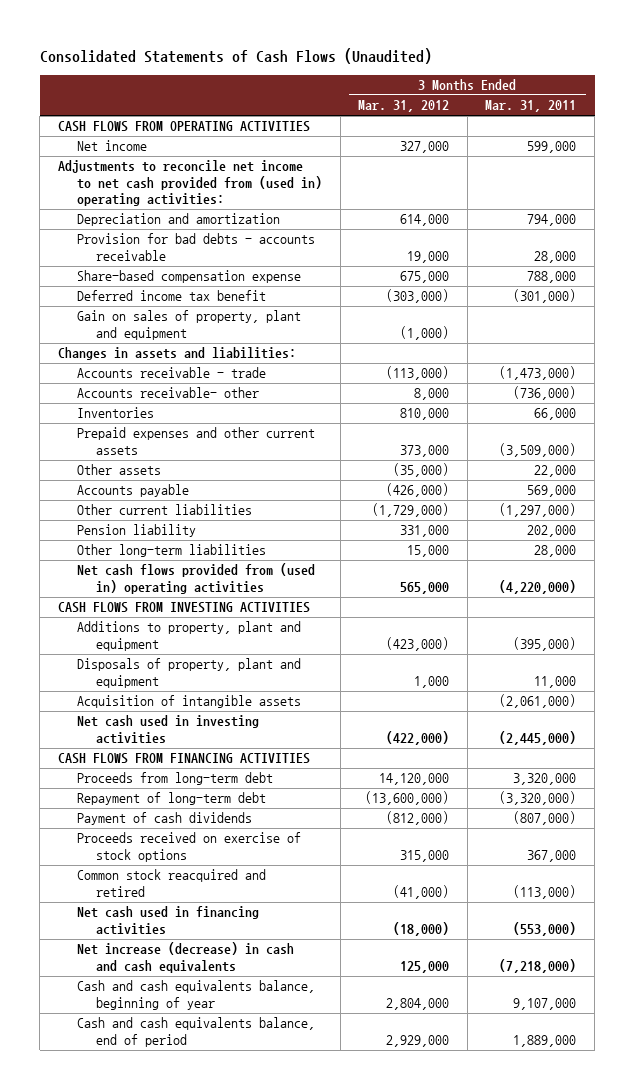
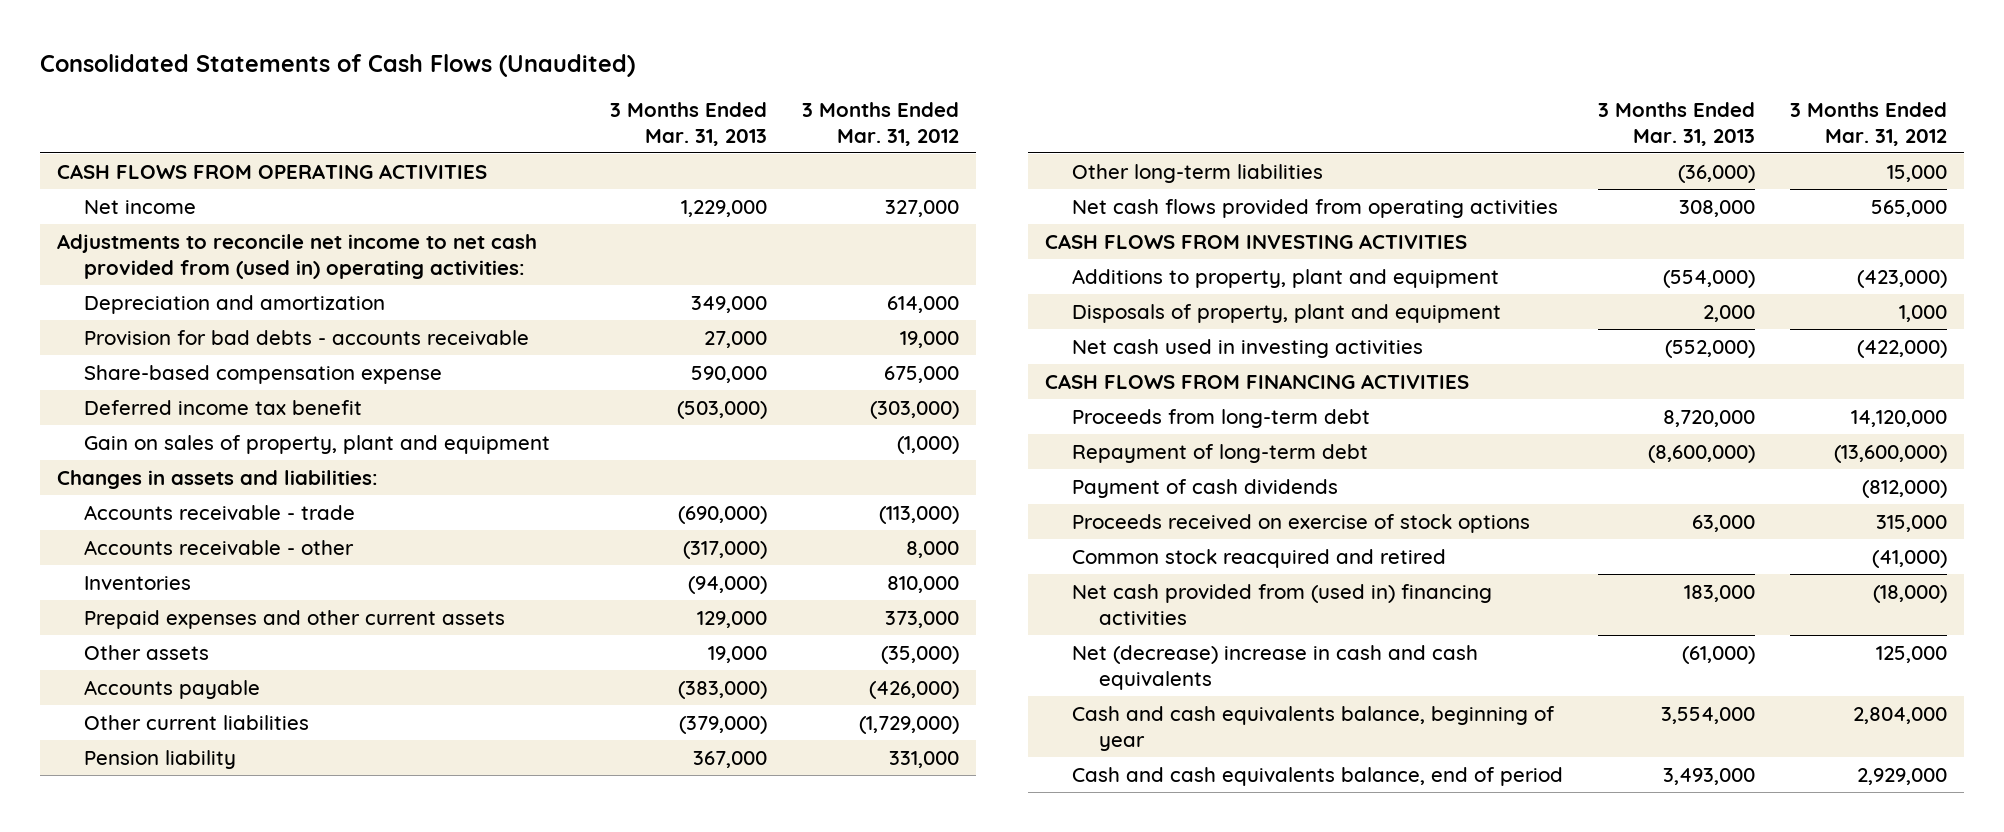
[485,100,577,113] Mar. 31, 2011 -> none
none -> [609,101,767,146] 3 Months Ended Mar. 31, 2013
[77,387,260,399] Accounts receivable- other -> [84,539,355,555] Accounts receivable - other
[77,563,316,594] Net cash flows provided from (used in) operating activities -> [1072,198,1559,218] Net cash flows provided from operating activities
[77,695,302,709] Acquisition of intangible assets -> none
[77,906,260,935] Net cash used in financing activities -> [1072,583,1493,625] Net cash provided from (used in) financing activities
[77,942,295,973] Net increase (decrease) in cash and cash equivalents -> [1072,644,1479,690] Net (decrease) increase in cash and cash equivalents

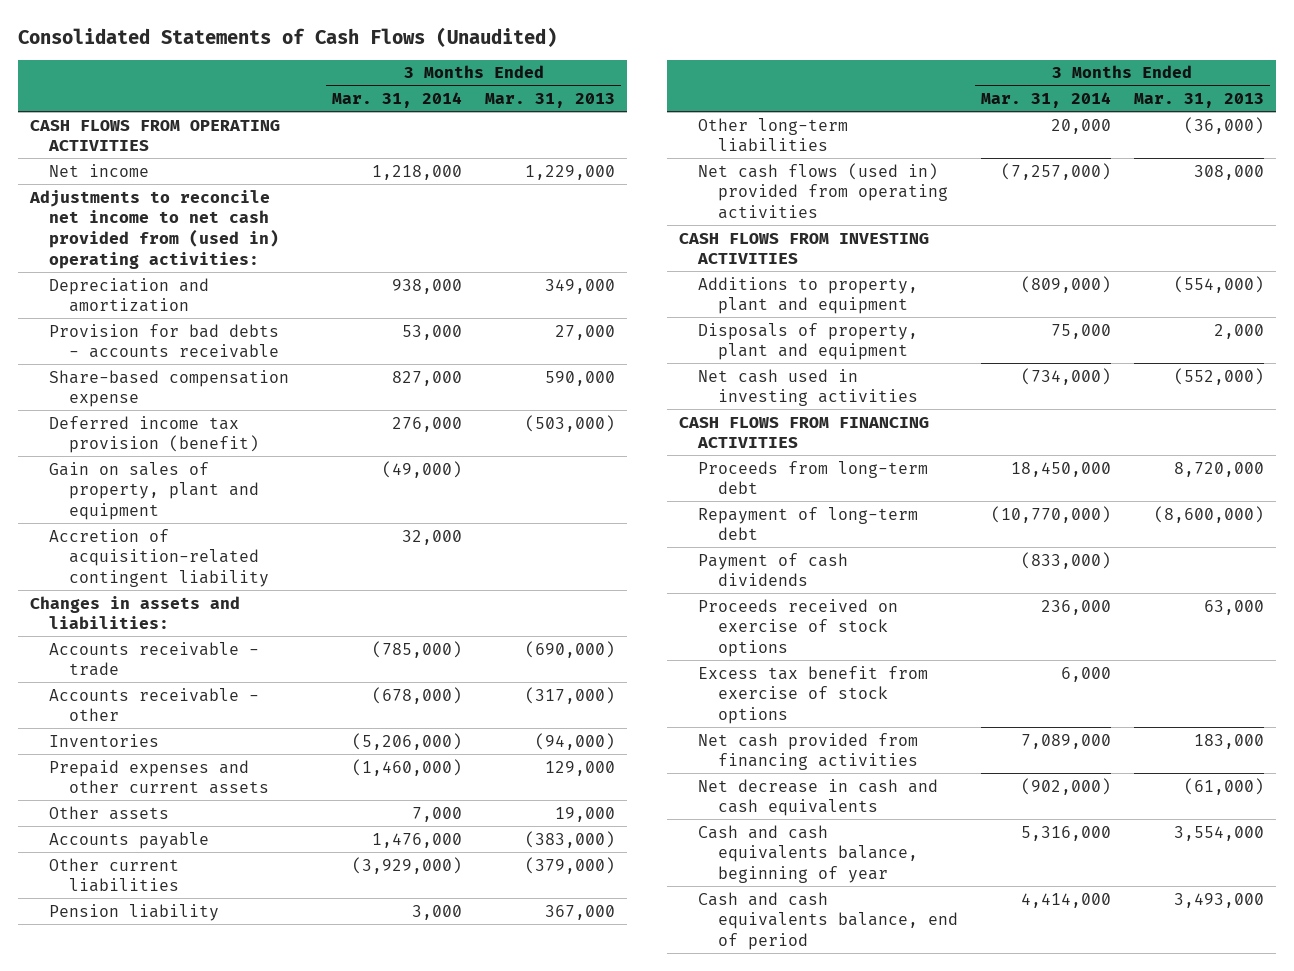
[801,101,959,146] 3 Months Ended Mar. 31, 2012 -> none
none -> [331,92,462,109] Mar. 31, 2014
[84,399,363,415] Deferred income tax benefit -> [49,415,259,454] Deferred income tax provision (benefit)
none -> [49,528,269,588] Accretion of acquisition-related contingent liability
[1072,198,1559,218] Net cash flows provided from operating activities -> [698,162,948,220] Net cash flows (used in) provided from operating activities
[1072,548,1447,568] Common stock reacquired and retired -> none
none -> [698,665,929,725] Excess tax benefit from exercise of stock options
[1072,583,1493,625] Net cash provided from (used in) financing activities -> [698,732,919,771] Net cash provided from financing activities
[1072,644,1479,690] Net (decrease) increase in cash and cash equivalents -> [698,778,939,817] Net decrease in cash and cash equivalents

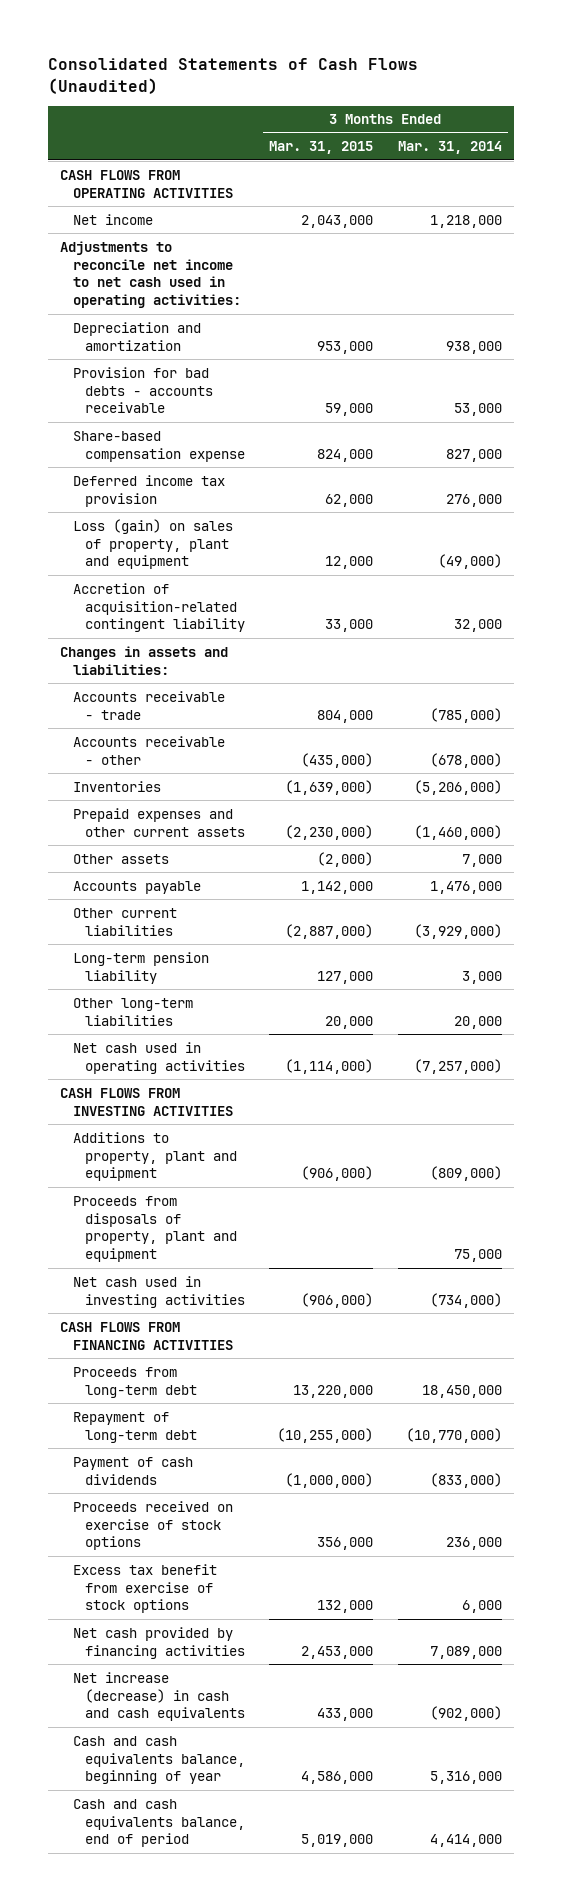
[485,93,616,109] Mar. 31, 2013 -> none
none -> [269,141,374,155] Mar. 31, 2015
[28,189,280,269] Adjustments to reconcile net income to net cash provided from (used in) operating activities: -> [60,240,241,309] Adjustments to reconcile net income to net cash used in operating activities:
[49,415,259,454] Deferred income tax provision (benefit) -> [72,474,225,507] Deferred income tax provision
[49,461,259,521] Gain on sales of property, plant and equipment -> [72,518,233,570] Loss (gain) on sales of property, plant and equipment
[49,903,220,921] Pension liability -> [72,951,209,984] Long-term pension liability
[698,162,948,220] Net cash flows (used in) provided from operating activities -> [72,1041,246,1074] Net cash used in operating activities
[698,322,919,361] Disposals of property, plant and equipment -> [72,1195,238,1263] Proceeds from disposals of property, plant and equipment
[698,732,919,771] Net cash provided from financing activities -> [72,1626,246,1659] Net cash provided by financing activities
[698,778,939,817] Net decrease in cash and cash equivalents -> [72,1671,246,1722] Net increase (decrease) in cash and cash equivalents

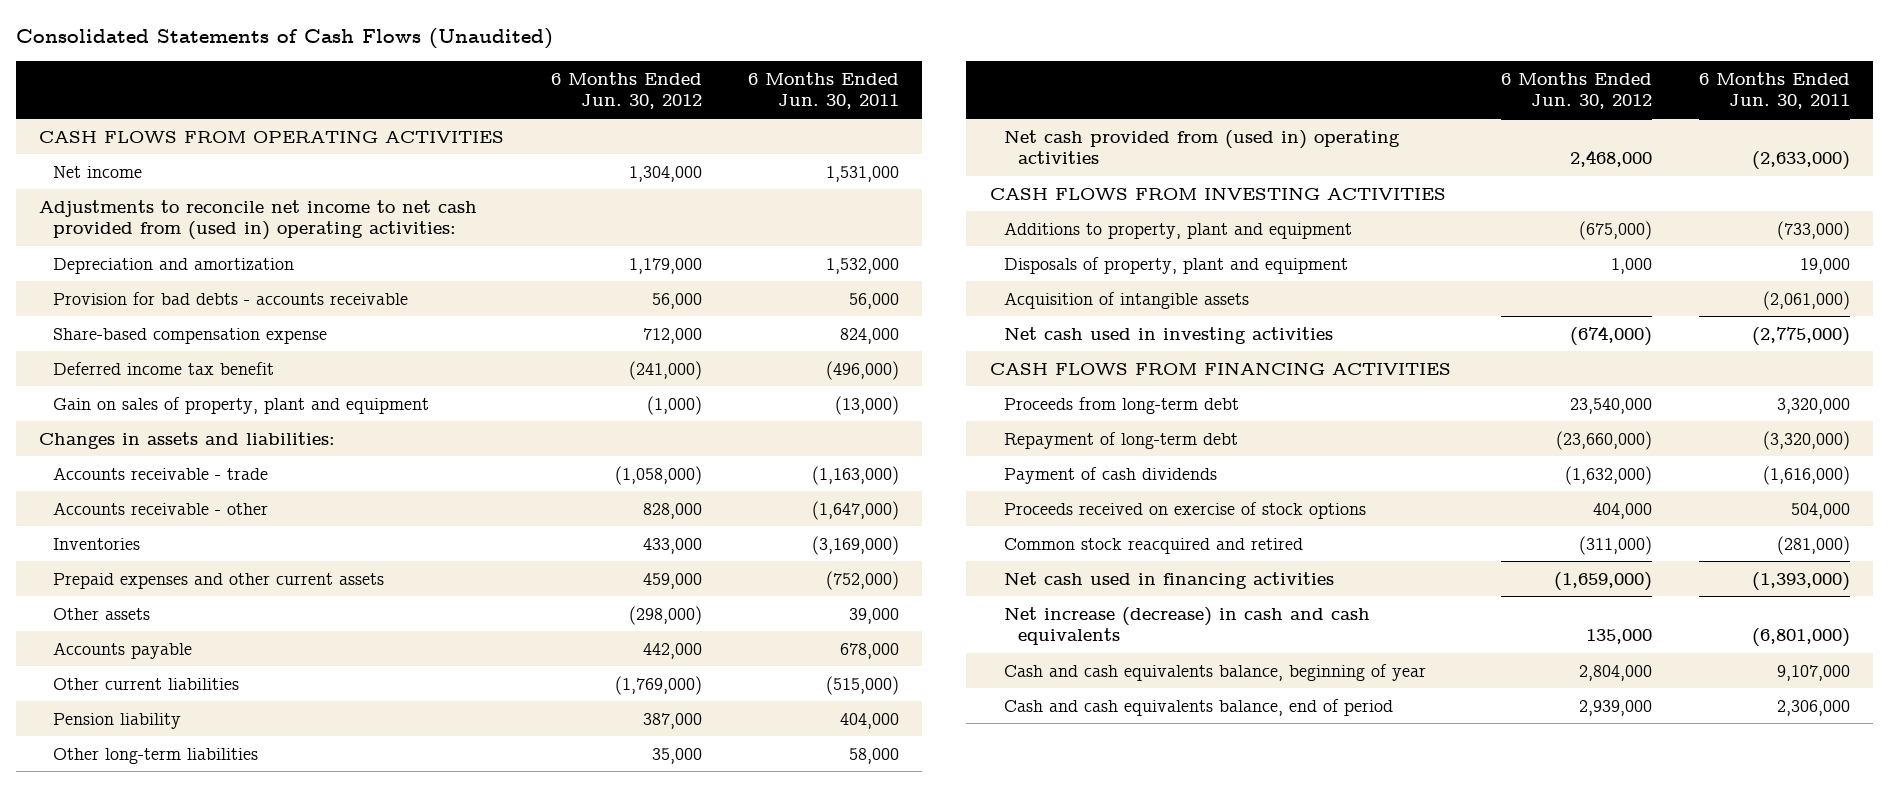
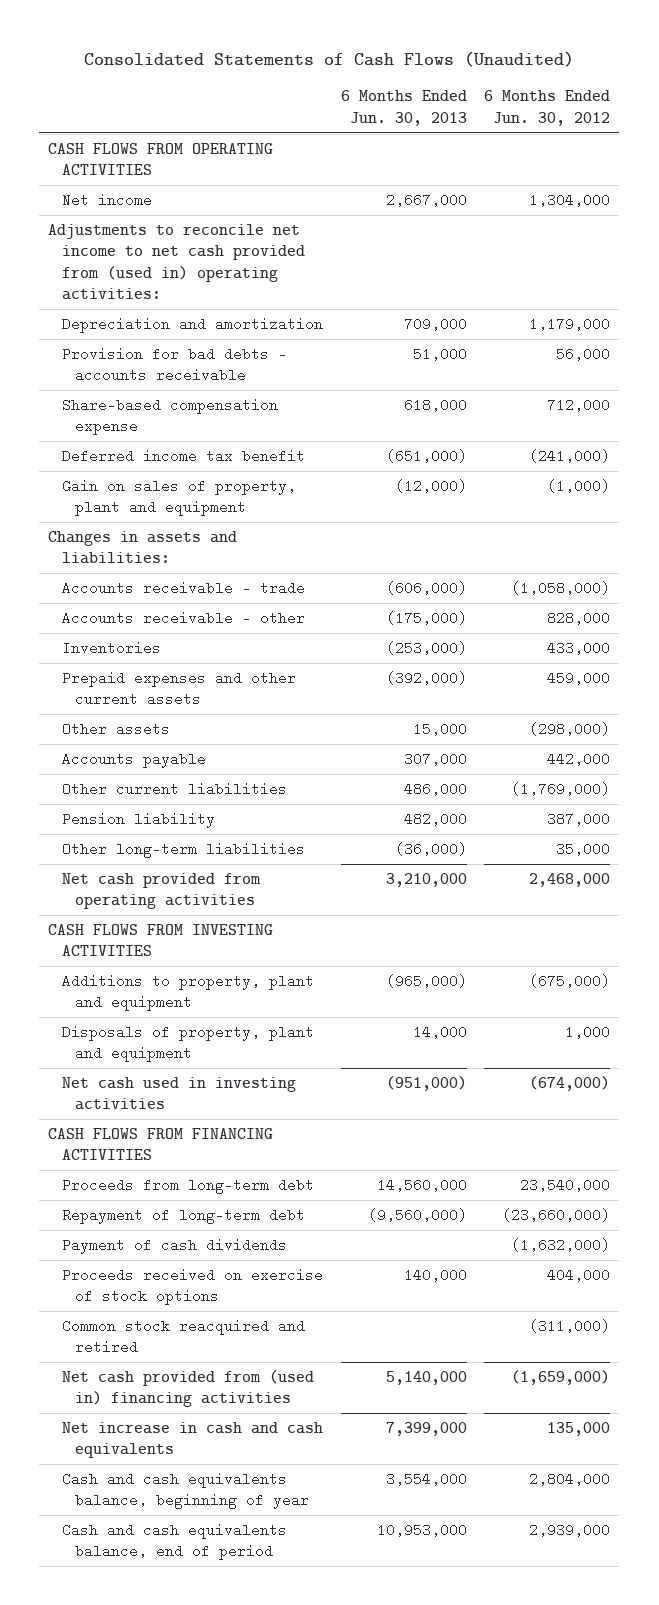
[748,71,900,110] 6 Months Ended Jun. 30, 2011 -> none
none -> [340,90,467,126] 6 Months Ended Jun. 30, 2013
[1003,129,1400,165] Net cash provided from (used in) operating activities -> [61,872,261,910] Net cash provided from operating activities
[1003,291,1249,309] Acquisition of intangible assets -> none
[1003,571,1334,589] Net cash used in financing activities -> [61,1369,314,1408] Net cash provided from (used in) financing activities
[1003,606,1370,646] Net increase (decrease) in cash and cash equivalents -> [61,1421,323,1459] Net increase in cash and cash equivalents

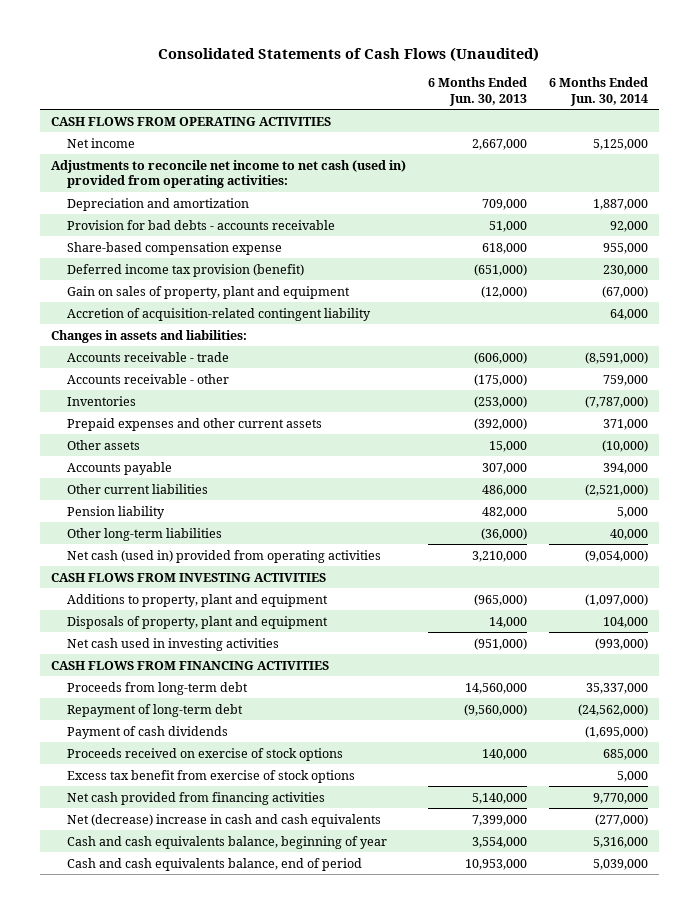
[484,90,611,126] 6 Months Ended Jun. 30, 2012 -> none
none -> [548,77,648,106] 6 Months Ended Jun. 30, 2014
[48,223,305,301] Adjustments to reconcile net income to net cash provided from (used in) operating activities: -> [50,159,406,189] Adjustments to reconcile net income to net cash (used in) provided from operating activities:
[61,448,305,463] Deferred income tax benefit -> [66,263,304,277] Deferred income tax provision (benefit)
none -> [66,307,371,321] Accretion of acquisition-related contingent liability
[61,872,261,910] Net cash provided from operating activities -> [66,549,381,563] Net cash (used in) provided from operating activities
[61,1318,305,1355] Common stock reacquired and retired -> none
none -> [66,769,355,783] Excess tax benefit from exercise of stock options
[61,1369,314,1408] Net cash provided from (used in) financing activities -> [66,791,325,805] Net cash provided from financing activities
[61,1421,323,1459] Net increase in cash and cash equivalents -> [66,813,381,827] Net (decrease) increase in cash and cash equivalents

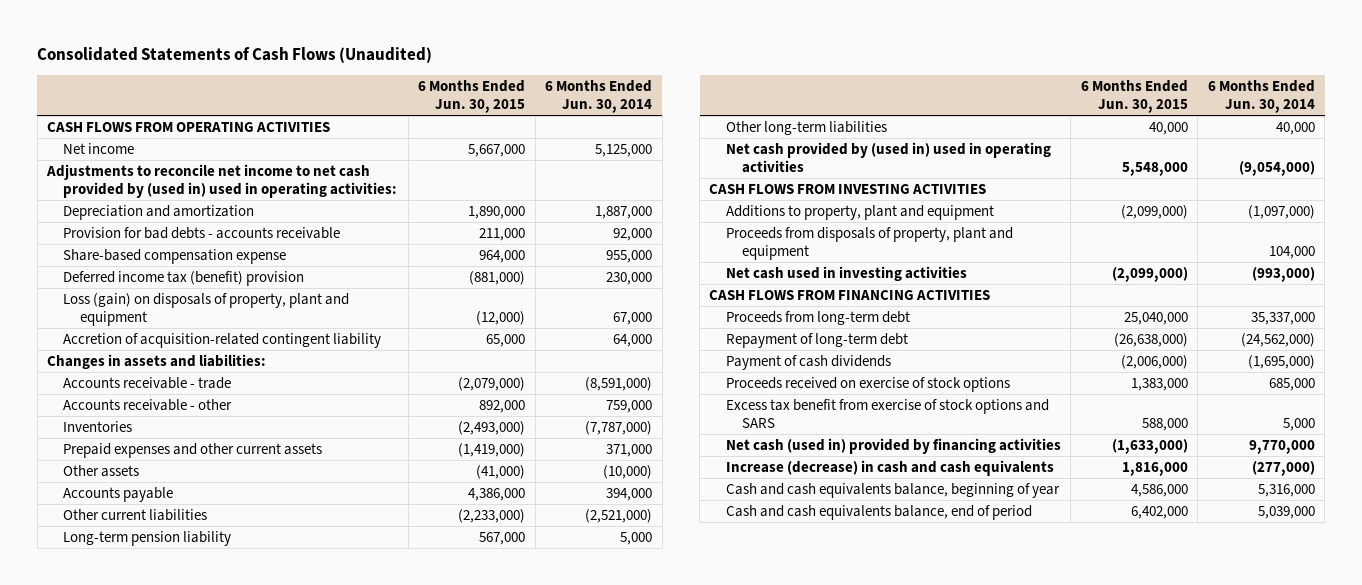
[427,77,527,106] 6 Months Ended Jun. 30, 2013 -> none
none -> [418,80,526,113] 6 Months Ended Jun. 30, 2015
[50,159,406,189] Adjustments to reconcile net income to net cash (used in) provided from operating activities: -> [46,164,398,198] Adjustments to reconcile net income to net cash provided by (used in) used in operating activities:
[66,263,304,277] Deferred income tax provision (benefit) -> [63,271,305,287] Deferred income tax (benefit) provision
[66,285,350,299] Gain on sales of property, plant and equipment -> [63,293,350,326] Loss (gain) on disposals of property, plant and equipment
[601,285,648,298] (67,000) -> [613,311,653,325] 67,000
[66,505,165,519] Pension liability -> [63,531,232,547] Long-term pension liability
[66,549,381,563] Net cash (used in) provided from operating activities -> [725,142,1051,173] Net cash provided by (used in) used in operating activities
[66,615,328,629] Disposals of property, plant and equipment -> [725,227,1013,260] Proceeds from disposals of property, plant and equipment
[66,769,355,783] Excess tax benefit from exercise of stock options -> [725,399,1049,428] Excess tax benefit from exercise of stock options and SARS
[66,791,325,805] Net cash provided from financing activities -> [725,438,1061,455] Net cash (used in) provided by financing activities
[66,813,381,827] Net (decrease) increase in cash and cash equivalents -> [725,460,1054,477] Increase (decrease) in cash and cash equivalents

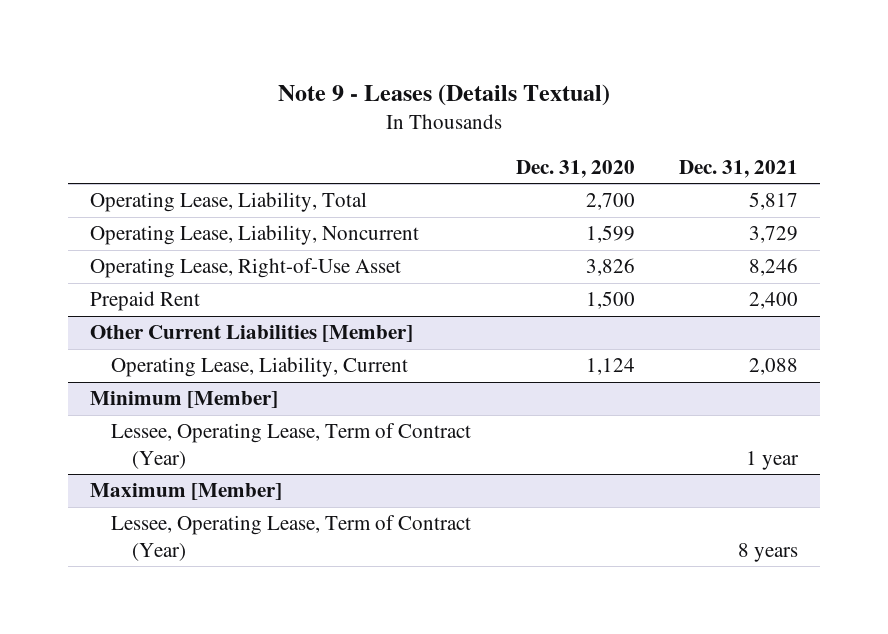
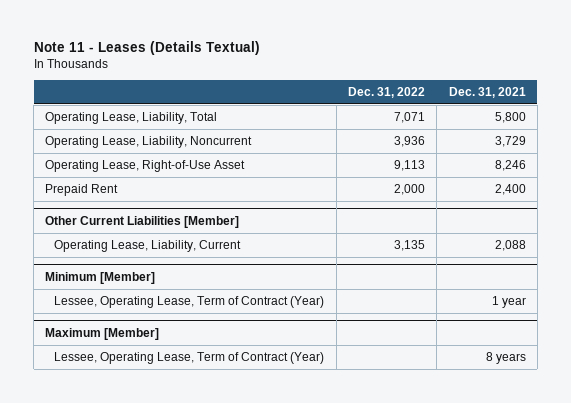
[278,84,611,107] Note 9 - Leases (Details Textual) -> [33,40,260,55] Note 11 - Leases (Details Textual)
[515,159,635,178] Dec. 31, 2020 -> none
none -> [347,86,425,98] Dec. 31, 2022
[748,192,798,211] 5,817 -> [494,112,526,124] 5,800

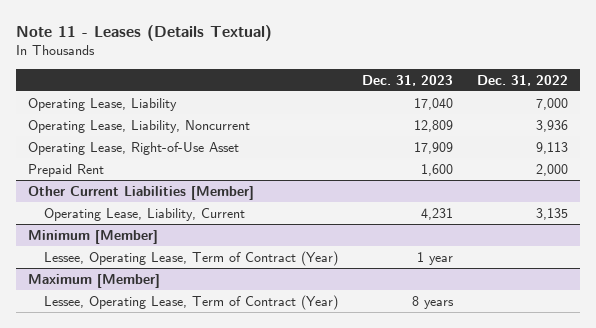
[448,86,526,98] Dec. 31, 2021 -> none
none -> [362,74,454,86] Dec. 31, 2023
[45,112,218,125] Operating Lease, Liability, Total -> [27,97,177,111] Operating Lease, Liability
[393,112,425,124] 7,071 -> [536,97,569,110] 7,000

